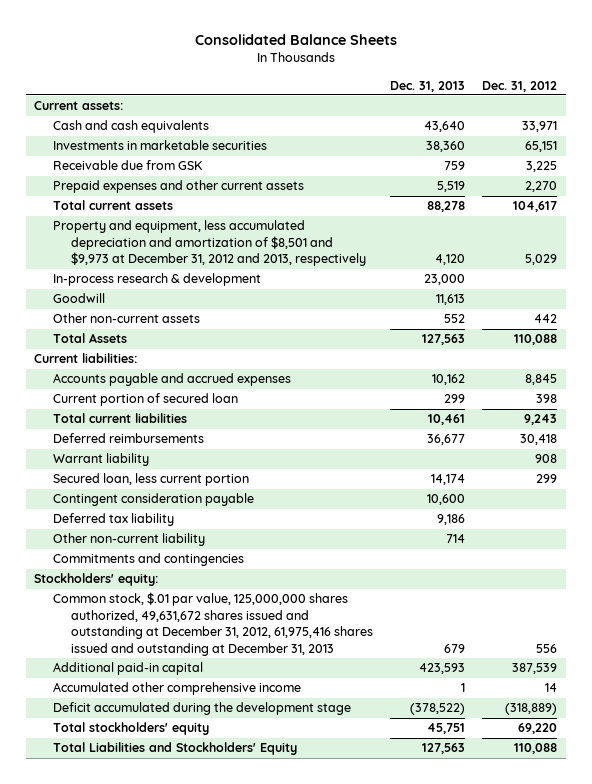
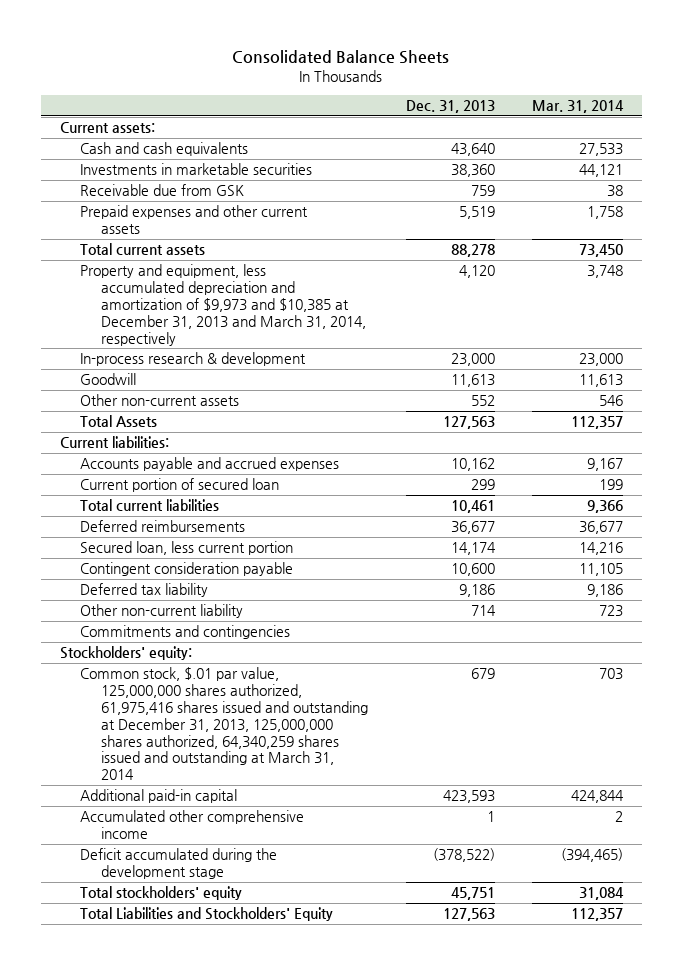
[482,80,558,92] Dec. 31, 2012 -> none
none -> [531,100,624,114] Mar. 31, 2014
[52,220,366,267] Property and equipment, less accumulated depreciation and amortization of $8,501 and $9,973 at December 31, 2012 and 2013, respectively -> [80,264,367,346] Property and equipment, less accumulated depreciation and amortization of $9,973 and $10,385 at December 31, 2013 and March 31, 2014, respectively
[52,453,149,467] Warrant liability -> none
[52,592,373,656] Common stock, $.01 par value, 125,000,000 shares authorized, 49,631,672 shares issued and outstanding at December 31, 2012, 61,975,416 shares issued and outstanding at December 31, 2013 -> [80,667,369,781] Common stock, $.01 par value, 125,000,000 shares authorized, 61,975,416 shares issued and outstanding at December 31, 2013, 125,000,000 shares authorized, 64,340,259 shares issued and outstanding at March 31, 2014

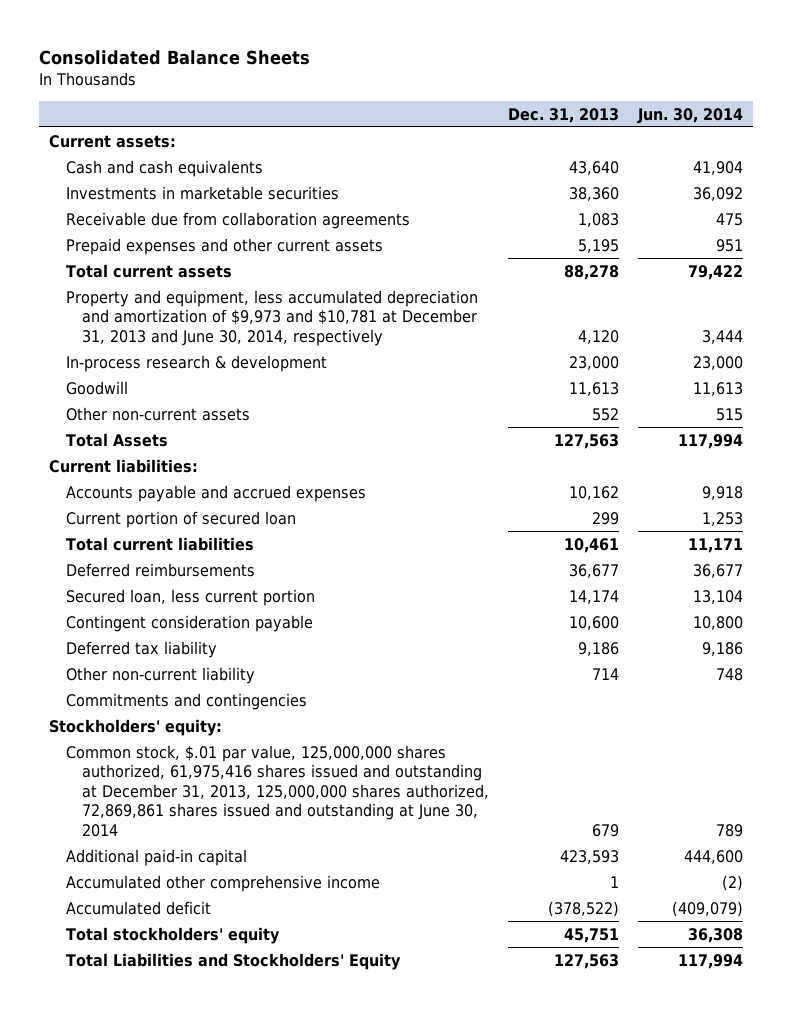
[531,100,624,114] Mar. 31, 2014 -> none
none -> [637,107,744,124] Jun. 30, 2014
[80,184,245,197] Receivable due from GSK -> [65,211,410,229] Receivable due from collaboration agreements
[470,185,495,197] 759 -> [578,212,620,227] 1,083
[458,206,495,220] 5,519 -> [578,238,620,253] 5,195
[80,264,367,346] Property and equipment, less accumulated depreciation and amortization of $9,973 and $10,385 at December 31, 2013 and March 31, 2014, respectively -> [65,289,478,346] Property and equipment, less accumulated depreciation and amortization of $9,973 and $10,781 at December 31, 2013 and June 30, 2014, respectively
[80,667,369,781] Common stock, $.01 par value, 125,000,000 shares authorized, 61,975,416 shares issued and outstanding at December 31, 2013, 125,000,000 shares authorized, 64,340,259 shares issued and outstanding at March 31, 2014 -> [65,744,490,837] Common stock, $.01 par value, 125,000,000 shares authorized, 61,975,416 shares issued and outstanding at December 31, 2013, 125,000,000 shares authorized, 72,869,861 shares issued and outstanding at June 30, 2014
[80,848,278,880] Deficit accumulated during the development stage -> [65,900,211,915] Accumulated deficit

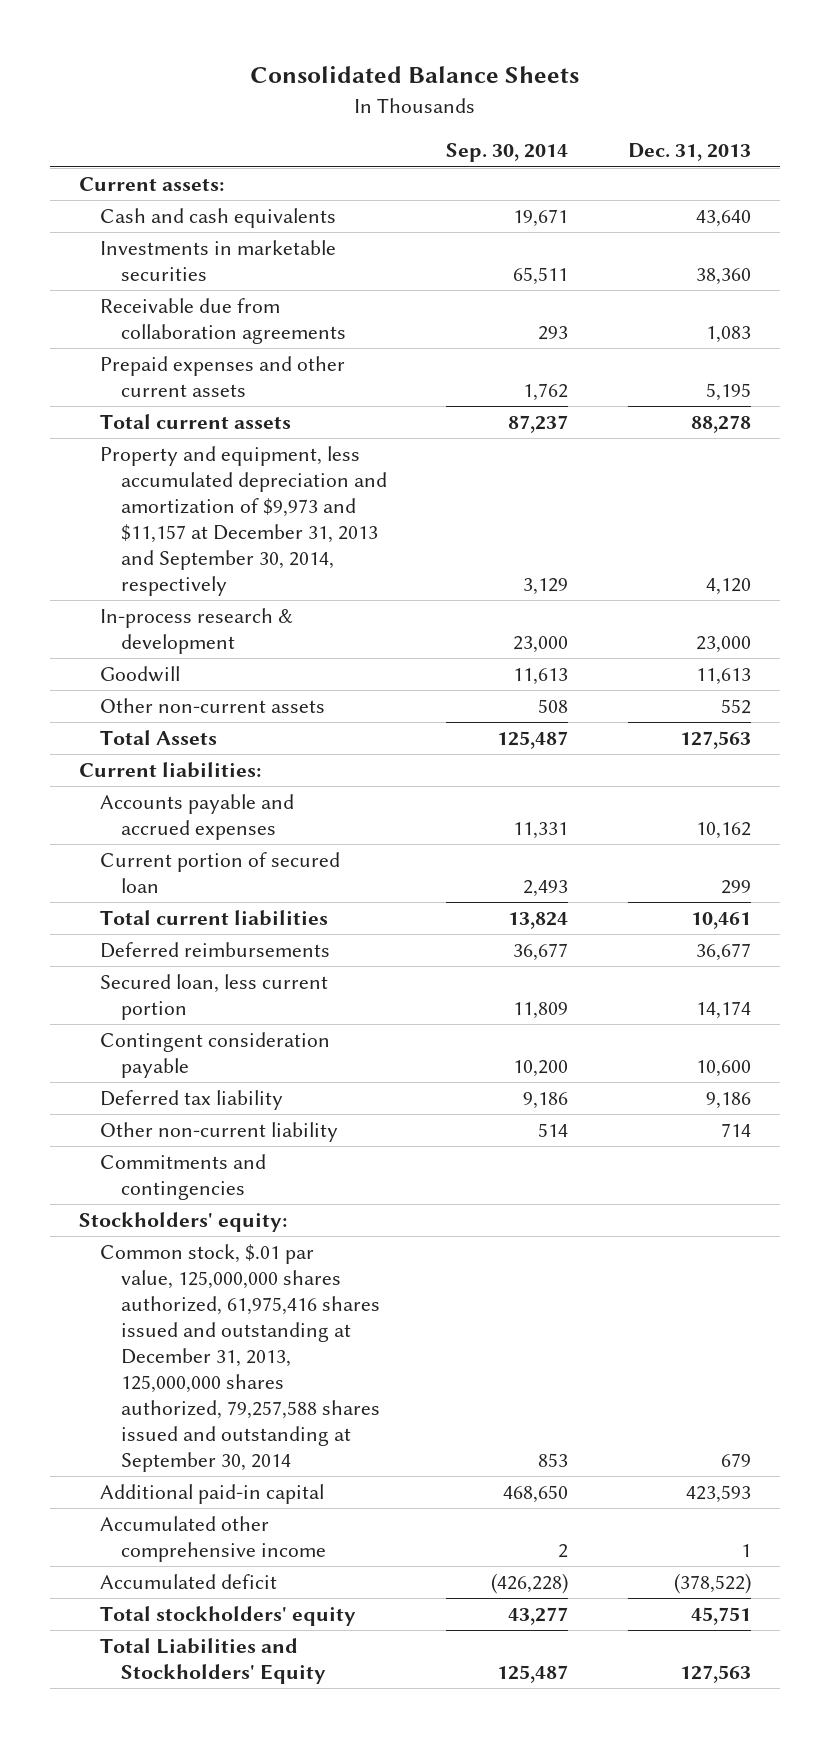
[637,107,744,124] Jun. 30, 2014 -> none
none -> [446,143,569,163] Sep. 30, 2014
[65,289,478,346] Property and equipment, less accumulated depreciation and amortization of $9,973 and $10,781 at December 31, 2013 and June 30, 2014, respectively -> [100,446,388,597] Property and equipment, less accumulated depreciation and amortization of $9,973 and $11,157 at December 31, 2013 and September 30, 2014, respectively
[65,744,490,837] Common stock, $.01 par value, 125,000,000 shares authorized, 61,975,416 shares issued and outstanding at December 31, 2013, 125,000,000 shares authorized, 72,869,861 shares issued and outstanding at June 30, 2014 -> [100,1244,381,1472] Common stock, $.01 par value, 125,000,000 shares authorized, 61,975,416 shares issued and outstanding at December 31, 2013, 125,000,000 shares authorized, 79,257,588 shares issued and outstanding at September 30, 2014

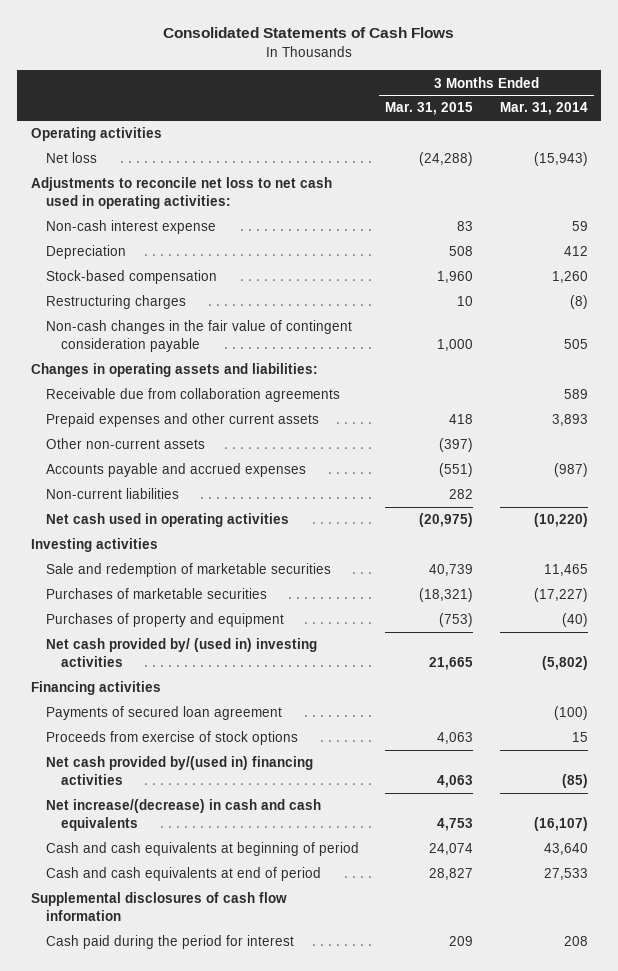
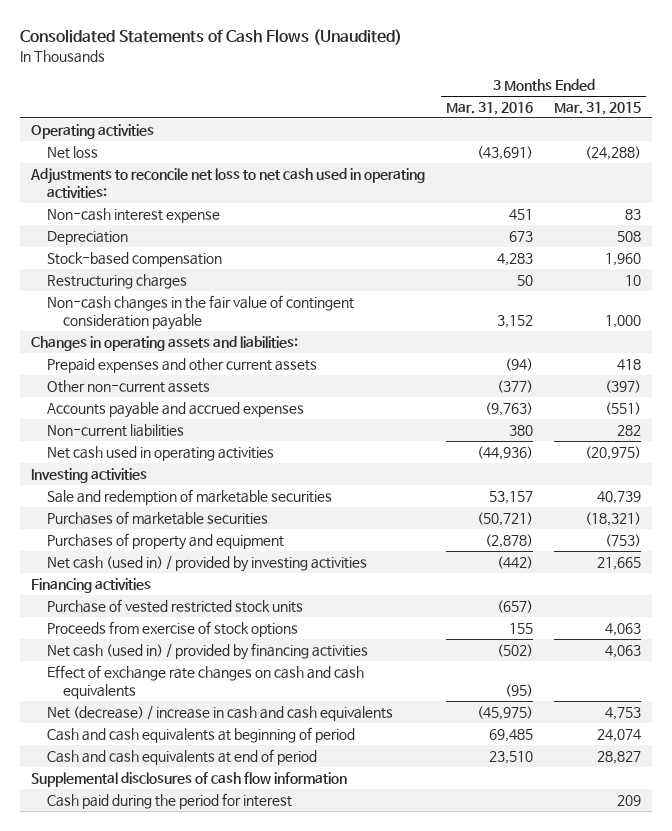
[163,27,455,39] Consolidated Statements of Cash Flows -> [20,28,403,45] Consolidated Statements of Cash Flows (Unaudited)
[499,102,588,116] Mar. 31, 2014 -> none
none -> [445,101,533,115] Mar. 31, 2016
[45,388,340,403] Receivable due from collaboration agreements -> none
[45,638,317,667] Net cash provided by/ (used in) investing activities -> [46,555,367,572] Net cash (used in) / provided by investing activities
[45,706,282,721] Payments of secured loan agreement -> none
none -> [46,598,303,613] Purchase of vested restricted stock units
[45,756,313,785] Net cash provided by/(used in) financing activities -> [46,642,368,660] Net cash (used in) / provided by financing activities
none -> [46,664,364,699] Effect of exchange rate changes on cash and cash equivalents
[45,799,321,831] Net increase/(decrease) in cash and cash equivalents -> [46,705,393,721] Net (decrease) / increase in cash and cash equivalents

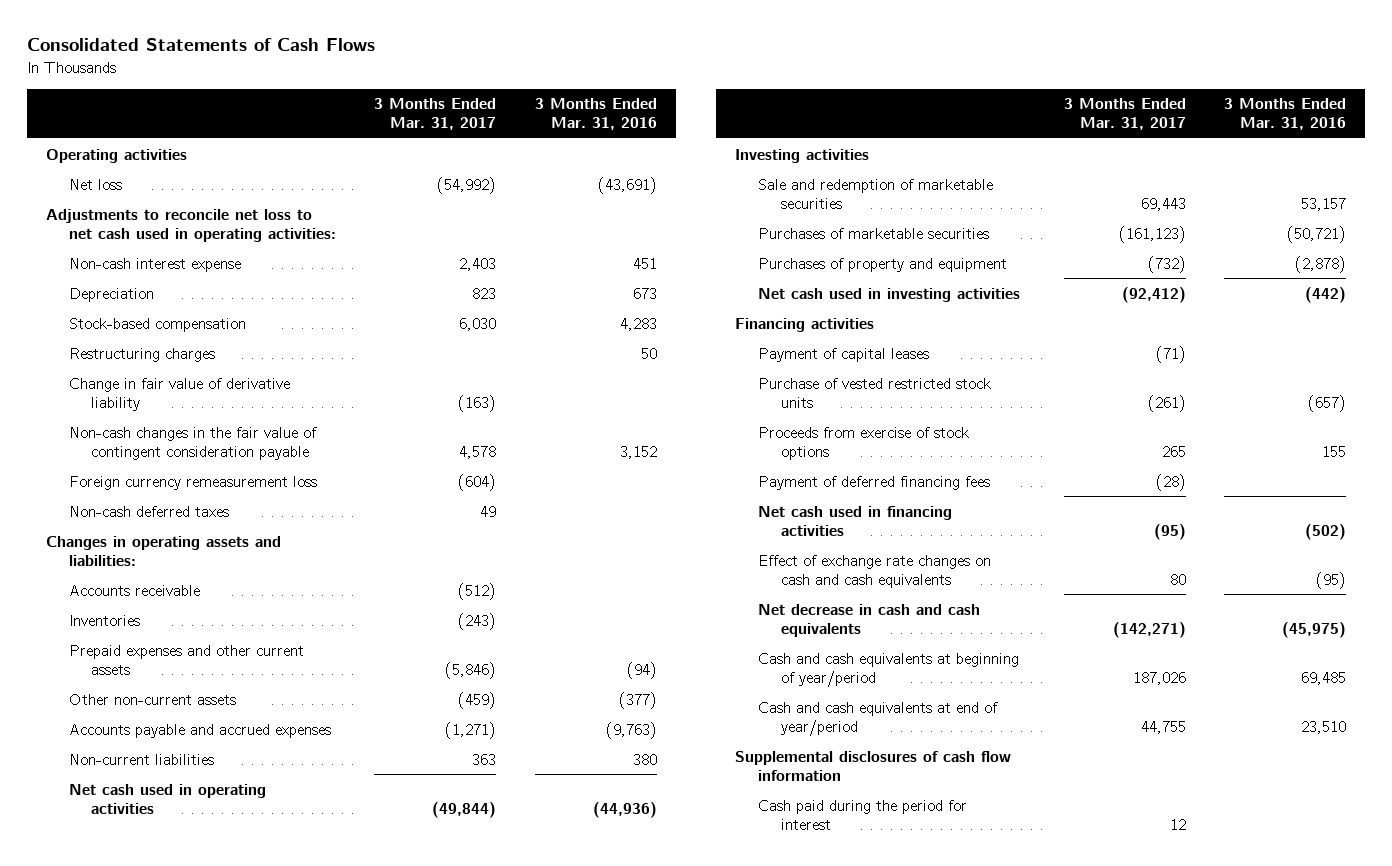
[20,28,403,45] Consolidated Statements of Cash Flows (Unaudited) -> [26,38,375,52] Consolidated Statements of Cash Flows
[554,101,642,115] Mar. 31, 2015 -> none
none -> [374,98,497,131] 3 Months Ended Mar. 31, 2017
none -> [68,377,290,411] Change in fair value of derivative liability
none -> [68,475,317,490] Foreign currency remeasurement loss
none -> [68,505,229,517] Non-cash deferred taxes
none -> [68,584,200,596] Accounts receivable
none -> [68,614,140,626] Inventories
[46,555,367,572] Net cash (used in) / provided by investing activities -> [757,287,1020,302] Net cash used in investing activities
none -> [757,347,929,362] Payment of capital leases
none -> [757,475,990,490] Payment of deferred financing fees
[46,642,368,660] Net cash (used in) / provided by financing activities -> [757,505,952,536] Net cash used in financing activities
[46,705,393,721] Net (decrease) / increase in cash and cash equivalents -> [757,603,980,637] Net decrease in cash and cash equivalents
[46,726,355,743] Cash and cash equivalents at beginning of period -> [757,652,1019,687] Cash and cash equivalents at beginning of year/period
[46,748,317,765] Cash and cash equivalents at end of period -> [757,701,998,736] Cash and cash equivalents at end of year/period

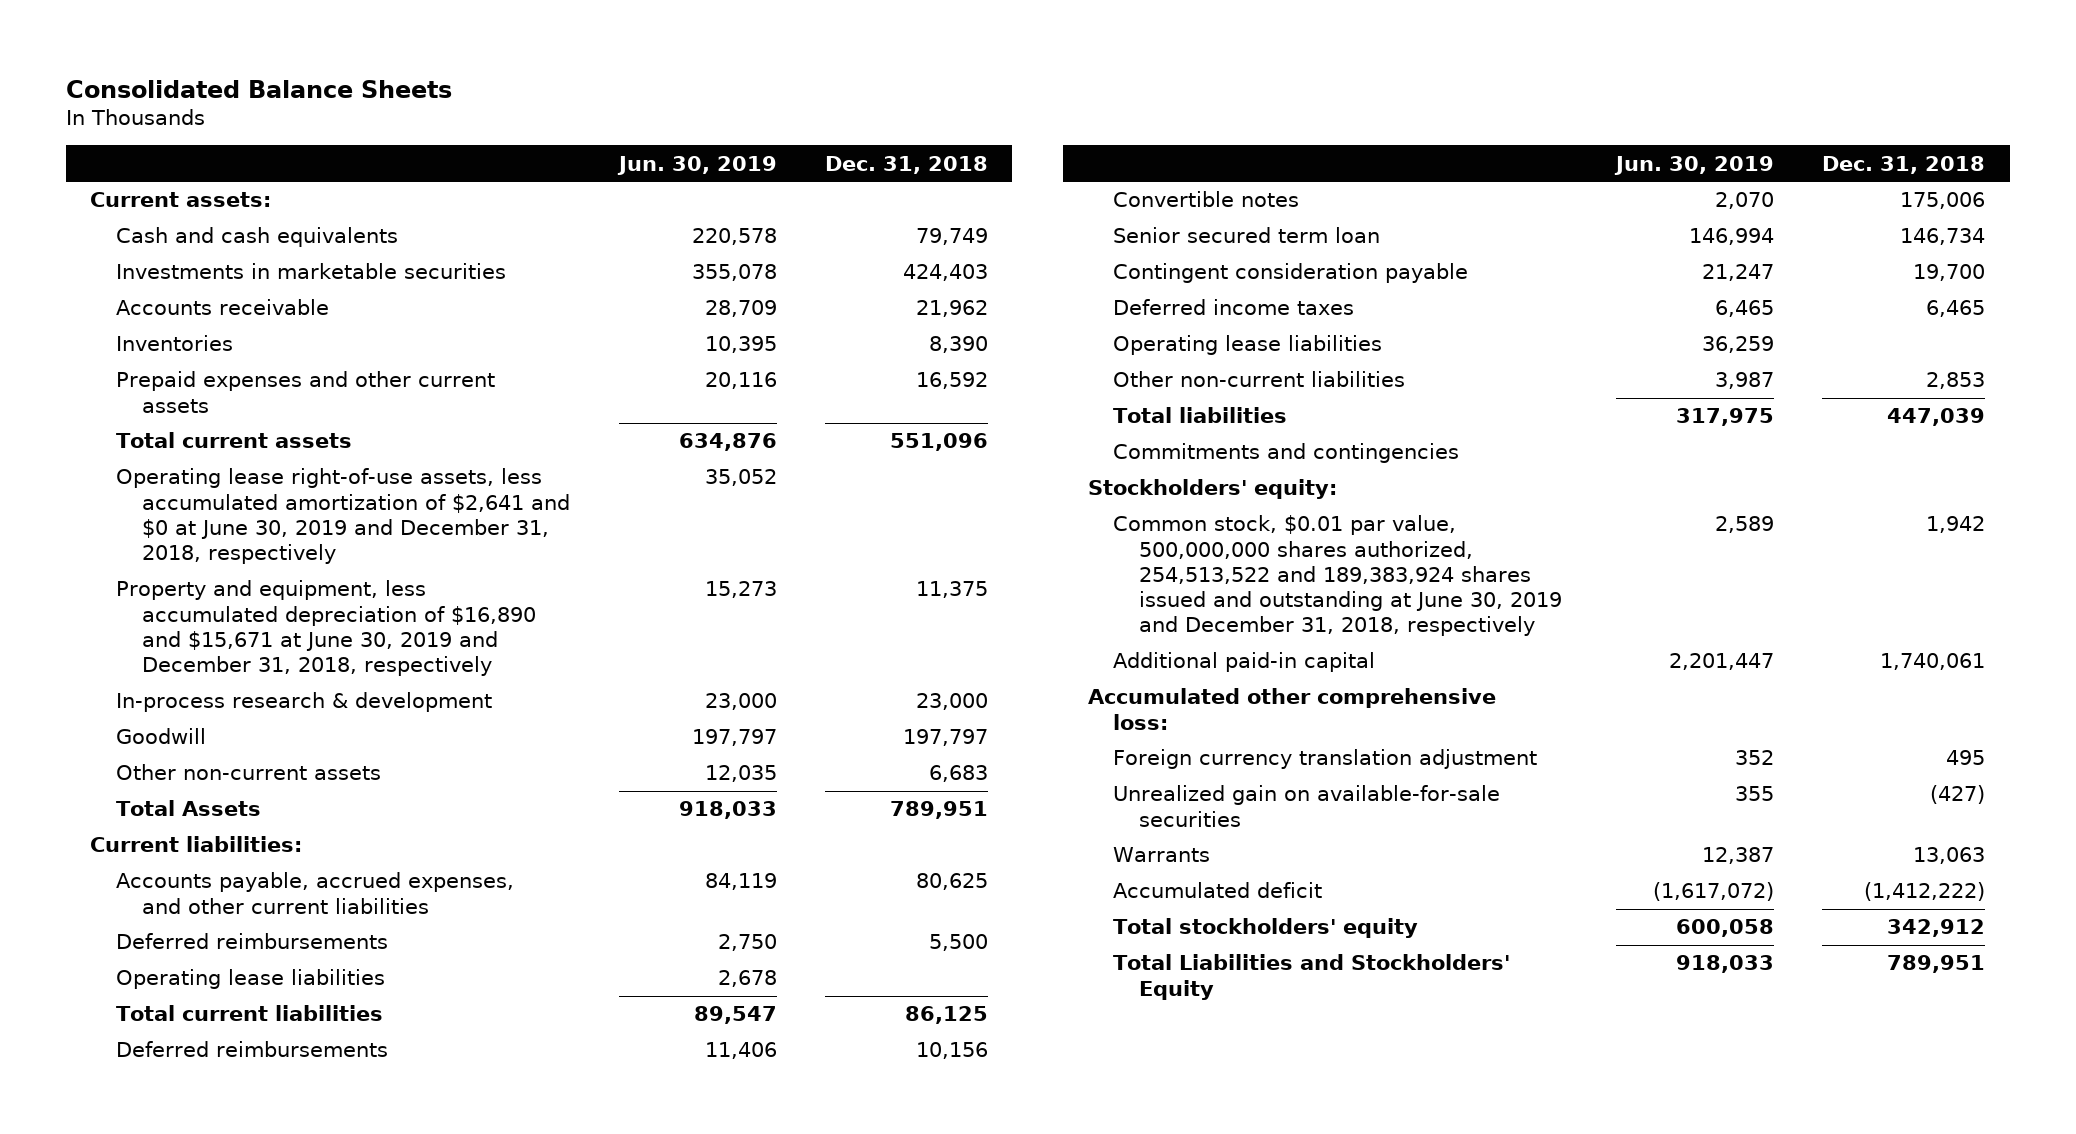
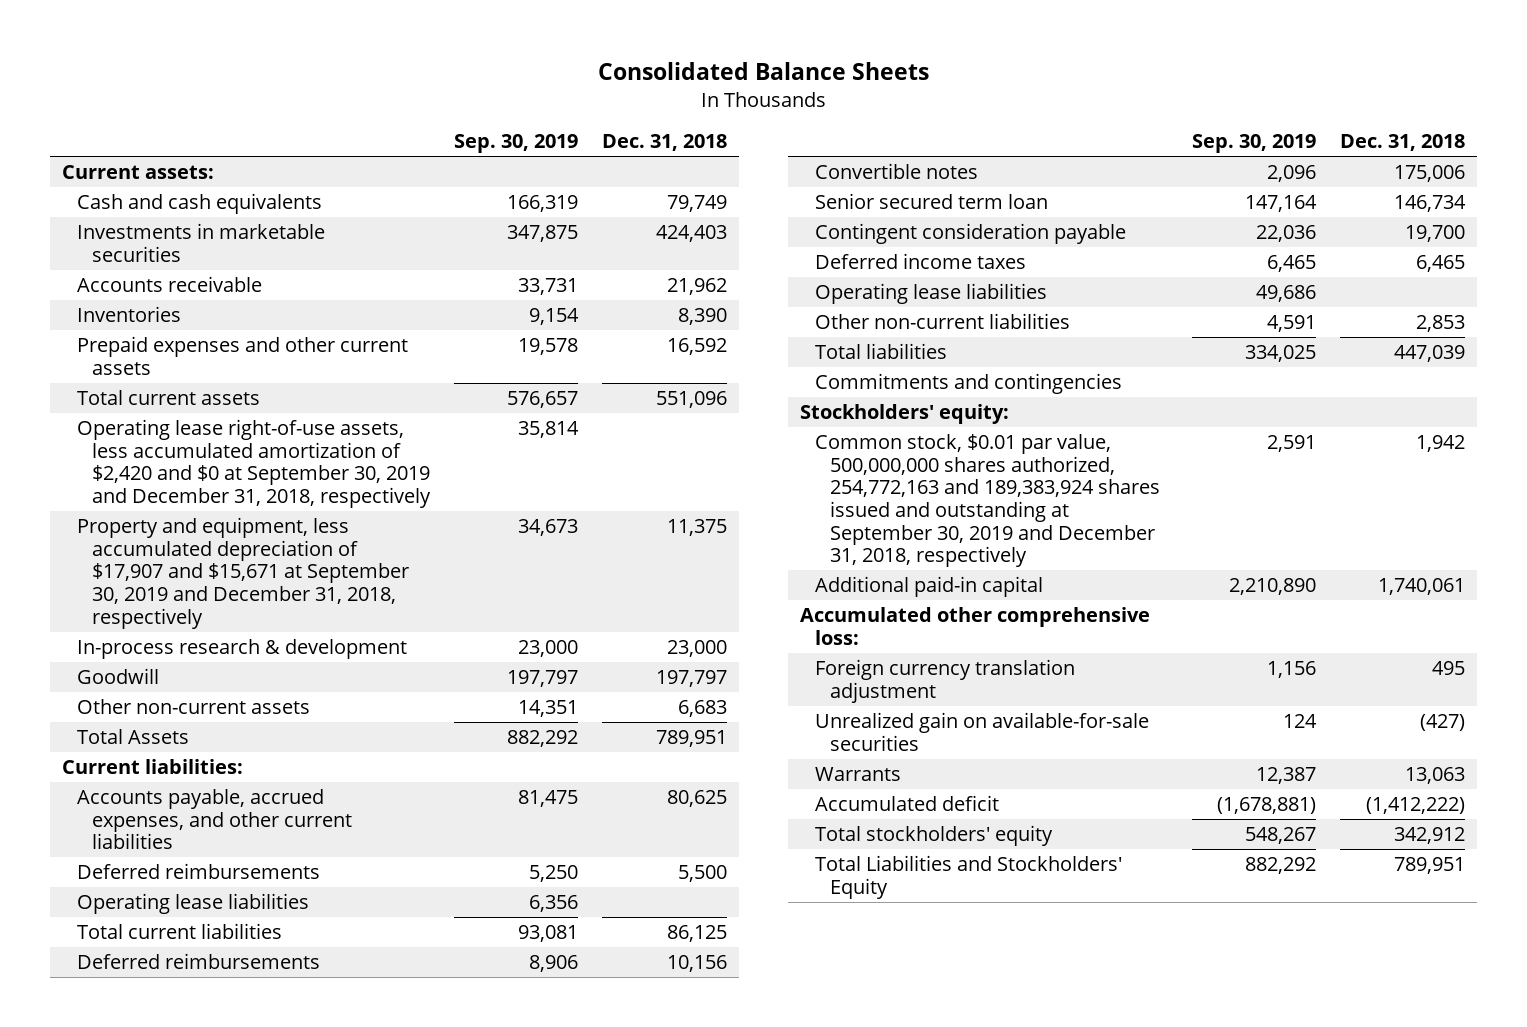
[616,155,777,175] Jun. 30, 2019 -> none
none -> [454,134,579,154] Sep. 30, 2019
[116,468,571,565] Operating lease right-of-use assets, less accumulated amortization of $2,641 and $0 at June 30, 2019 and December 31, 2018, respectively -> [77,418,432,509] Operating lease right-of-use assets, less accumulated amortization of $2,420 and $0 at September 30, 2019 and December 31, 2018, respectively
[116,580,537,677] Property and equipment, less accumulated depreciation of $16,890 and $15,671 at June 30, 2019 and December 31, 2018, respectively -> [77,516,410,629] Property and equipment, less accumulated depreciation of $17,907 and $15,671 at September 30, 2019 and December 31, 2018, respectively
[1113,515,1563,637] Common stock, $0.01 par value, 500,000,000 shares authorized, 254,513,522 and 189,383,924 shares issued and outstanding at June 30, 2019 and December 31, 2018, respectively -> [815,433,1161,568] Common stock, $0.01 par value, 500,000,000 shares authorized, 254,772,163 and 189,383,924 shares issued and outstanding at September 30, 2019 and December 31, 2018, respectively

